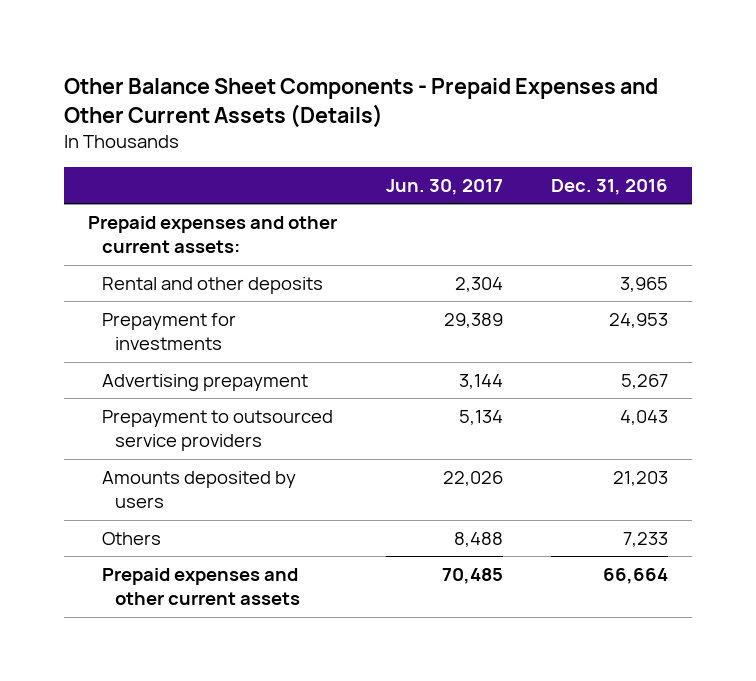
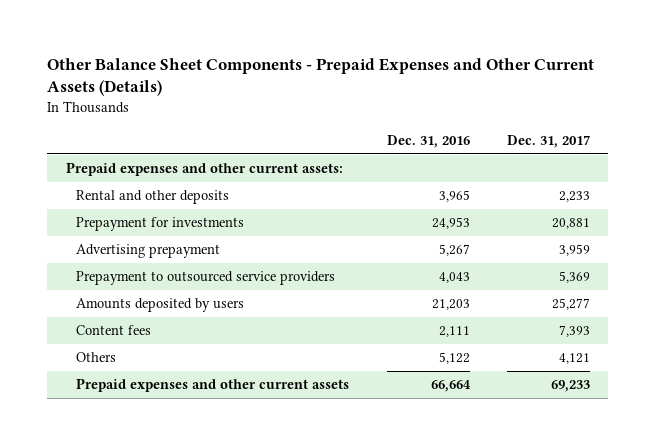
[385,178,503,195] Jun. 30, 2017 -> none
none -> [506,134,590,148] Dec. 31, 2017
none -> [76,325,152,336] Content fees
[622,532,668,548] 7,233 -> [438,352,470,365] 5,122

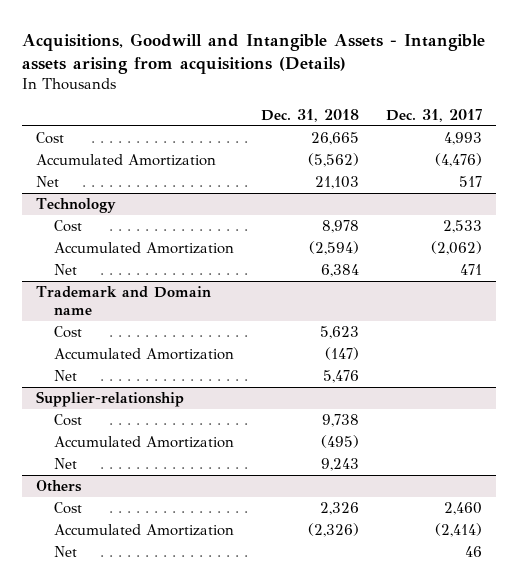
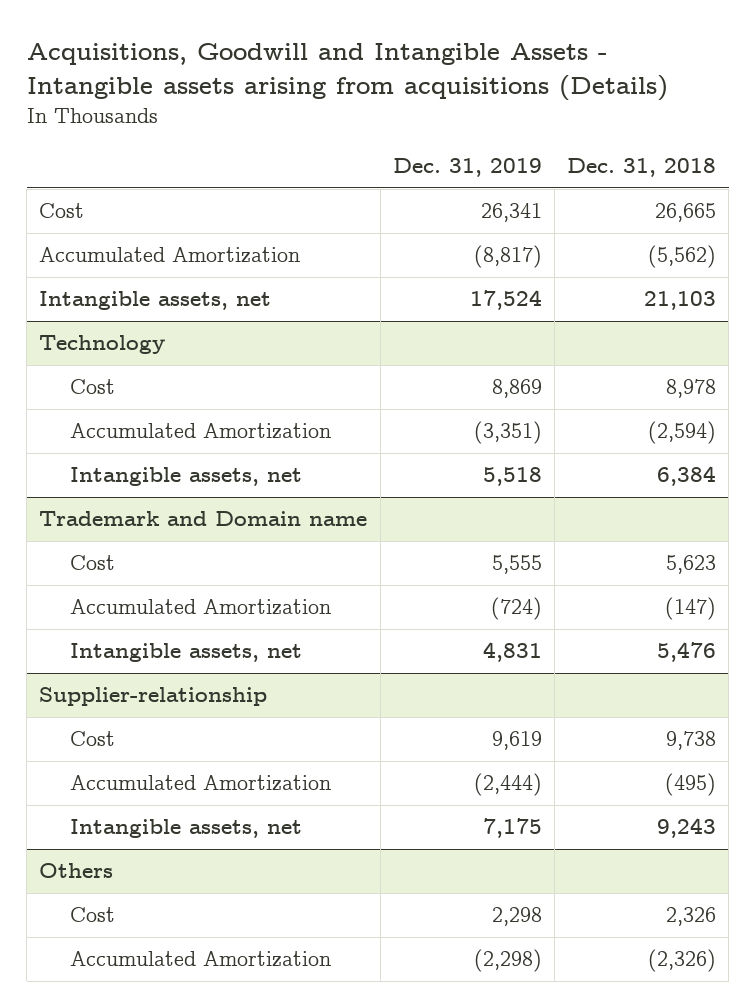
[386,109,483,123] Dec. 31, 2017 -> none
none -> [392,158,542,178] Dec. 31, 2019
[35,176,59,188] Net -> [39,291,272,311] Intangible assets, net
[54,264,78,276] Net -> [69,467,302,487] Intangible assets, net
[54,370,78,382] Net -> [69,643,302,663] Intangible assets, net
[54,458,78,470] Net -> [69,819,302,839] Intangible assets, net
[54,546,78,558] Net -> none

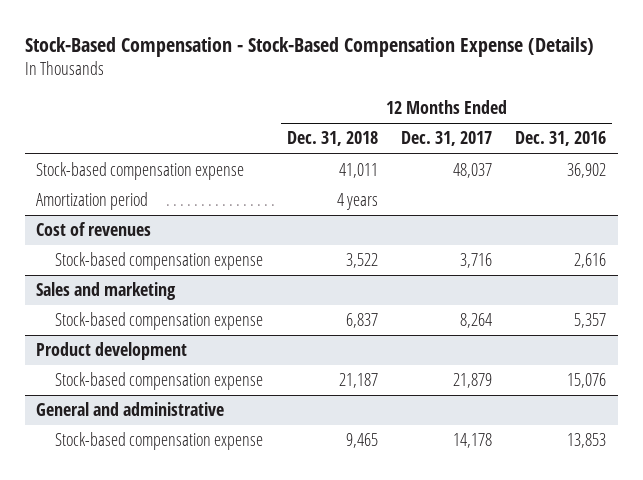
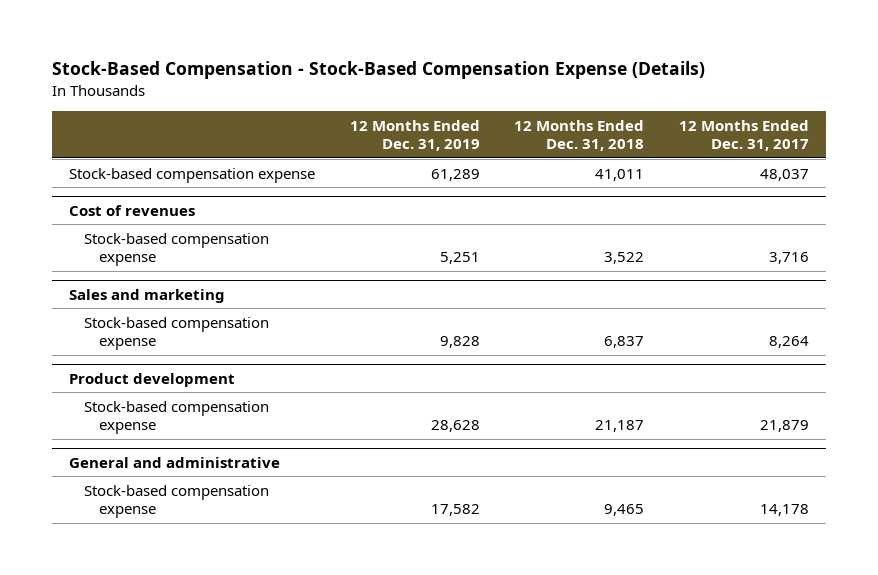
[515,131,607,147] Dec. 31, 2016 -> none
none -> [349,119,480,152] 12 Months Ended Dec. 31, 2019
[36,192,149,211] Amortization period -> none

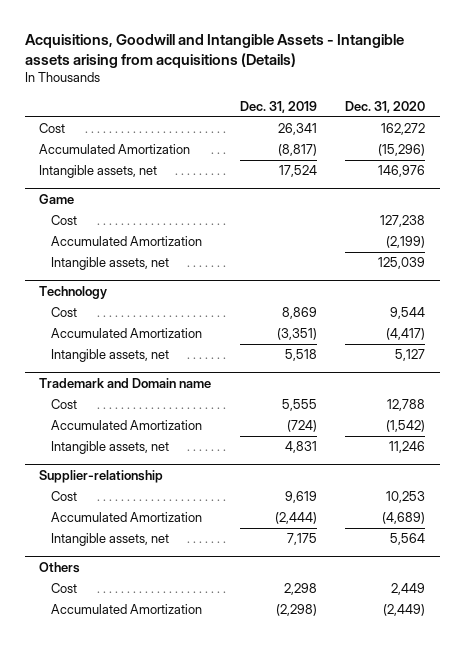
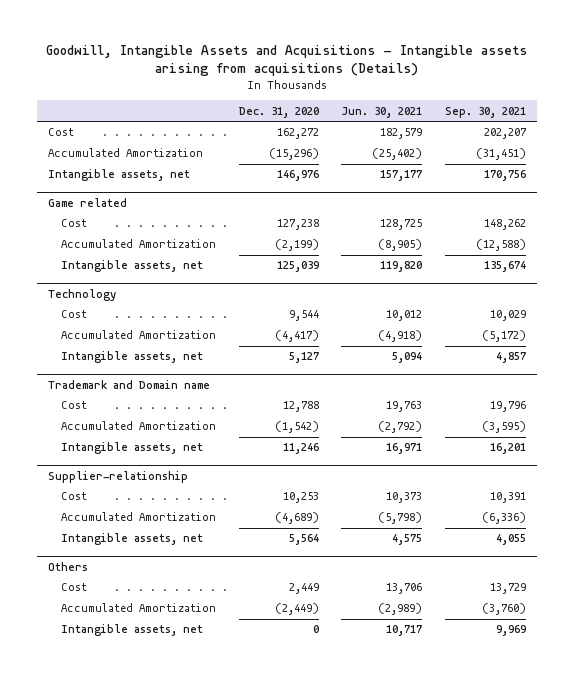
[25,34,405,69] Acquisitions, Goodwill and Intangible Assets - Intangible assets arising from acquisitions (Details) -> [46,45,528,77] Goodwill, Intangible Assets and Acquisitions - Intangible assets arising from acquisitions (Details)
[239,100,317,113] Dec. 31, 2019 -> none
none -> [341,106,423,118] Jun. 30, 2021
none -> [444,106,526,118] Sep. 30, 2021
[39,194,75,205] Game -> [48,197,128,207] Game related
none -> [61,624,204,637] Intangible assets, net

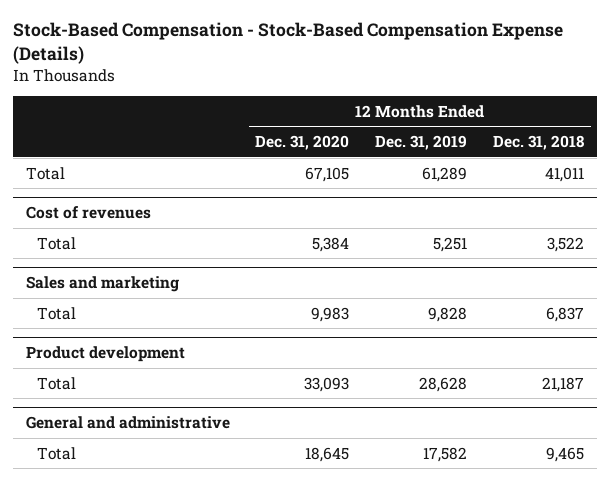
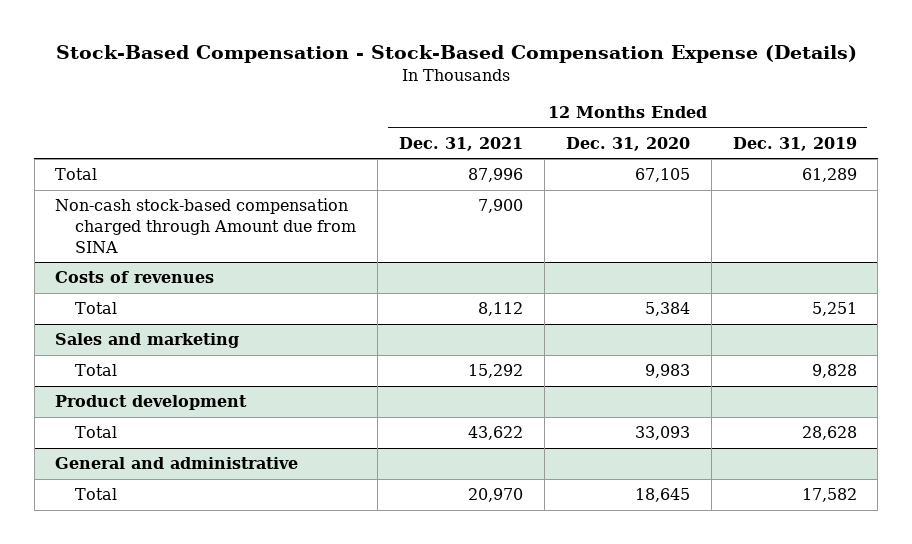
[493,134,585,150] Dec. 31, 2018 -> none
none -> [398,136,523,151] Dec. 31, 2021
none -> [55,198,357,253] Non-cash stock-based compensation charged through Amount due from SINA
[25,205,151,219] Cost of revenues -> [55,271,215,284] Costs of revenues

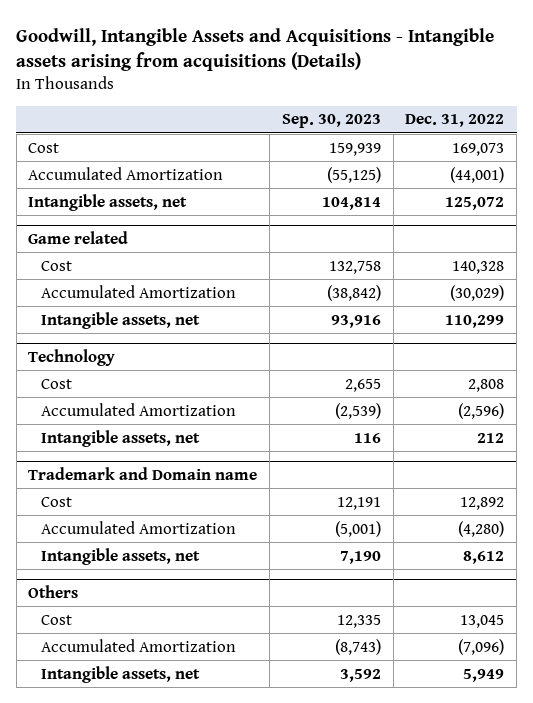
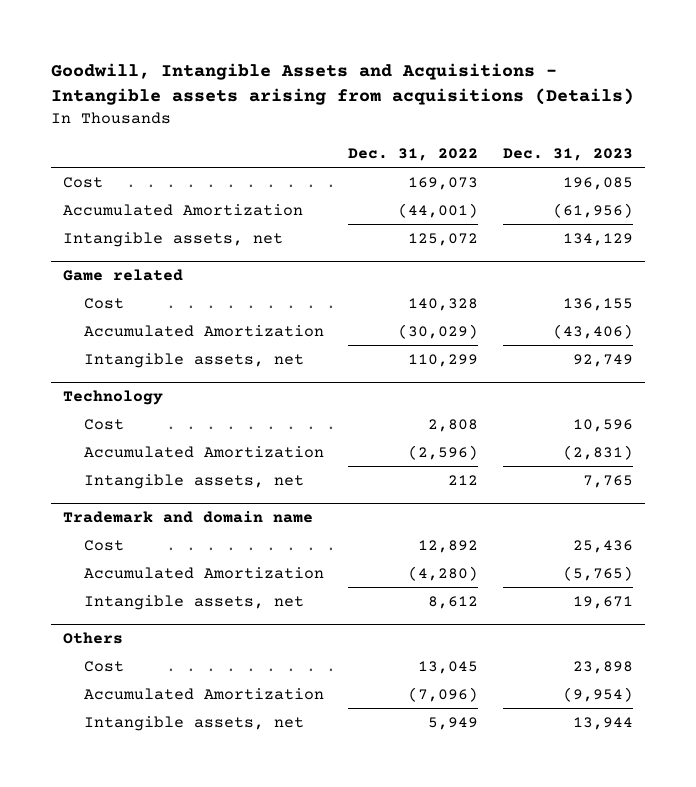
[281,114,381,129] Sep. 30, 2023 -> none
none -> [502,148,633,162] Dec. 31, 2023
[28,466,258,480] Trademark and Domain name -> [62,511,313,524] Trademark and domain name

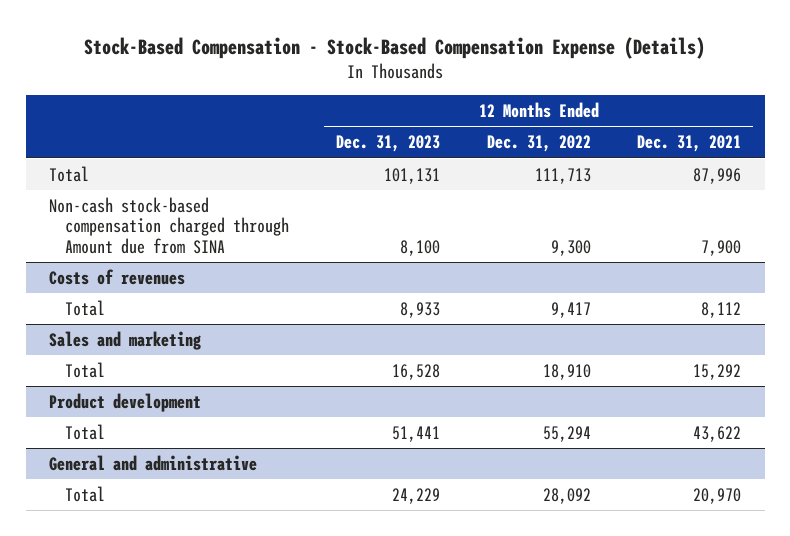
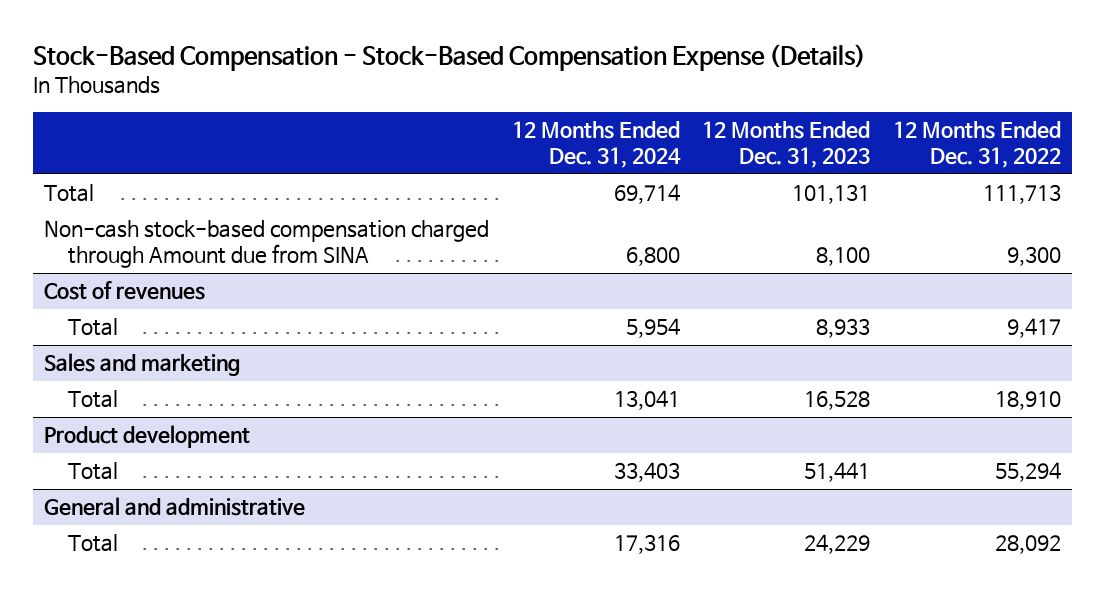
[637,135,742,153] Dec. 31, 2021 -> none
none -> [511,120,681,169] 12 Months Ended Dec. 31, 2024
[49,268,186,285] Costs of revenues -> [44,281,206,301] Cost of revenues

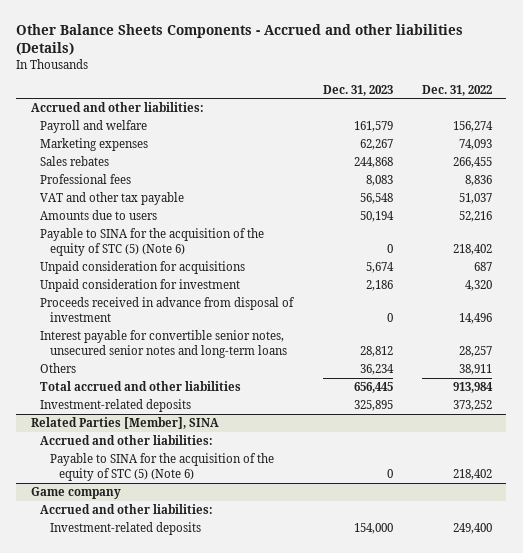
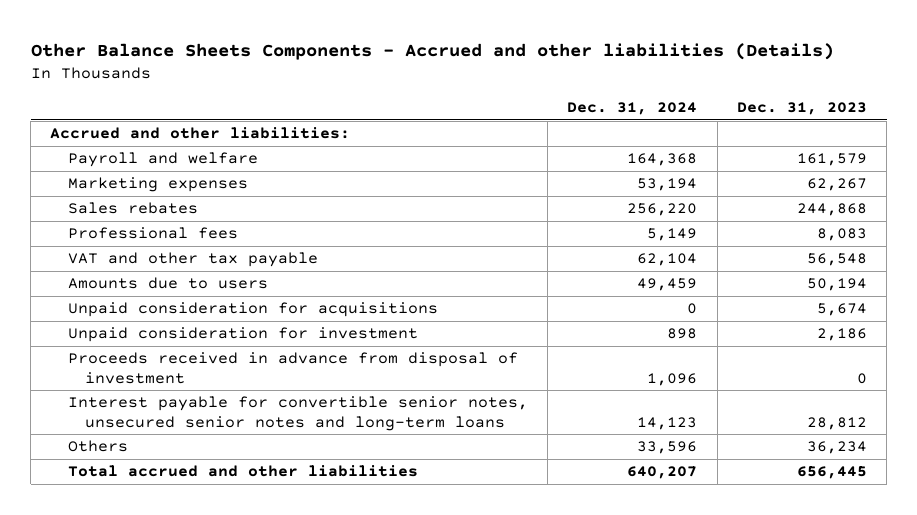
[421,84,492,96] Dec. 31, 2022 -> none
none -> [567,102,698,116] Dec. 31, 2024
[40,228,265,256] Payable to SINA for the acquisition of the equity of STC (5) (Note 6) -> none
[40,399,192,413] Investment-related deposits -> none
[30,417,219,430] Related Parties [Member], SINA -> none
[40,435,214,446] Accrued and other liabilities: -> none
[49,453,274,481] Payable to SINA for the acquisition of the equity of STC (5) (Note 6) -> none
[30,487,121,500] Game company -> none
[40,504,214,515] Accrued and other liabilities: -> none
[49,522,201,536] Investment-related deposits -> none

